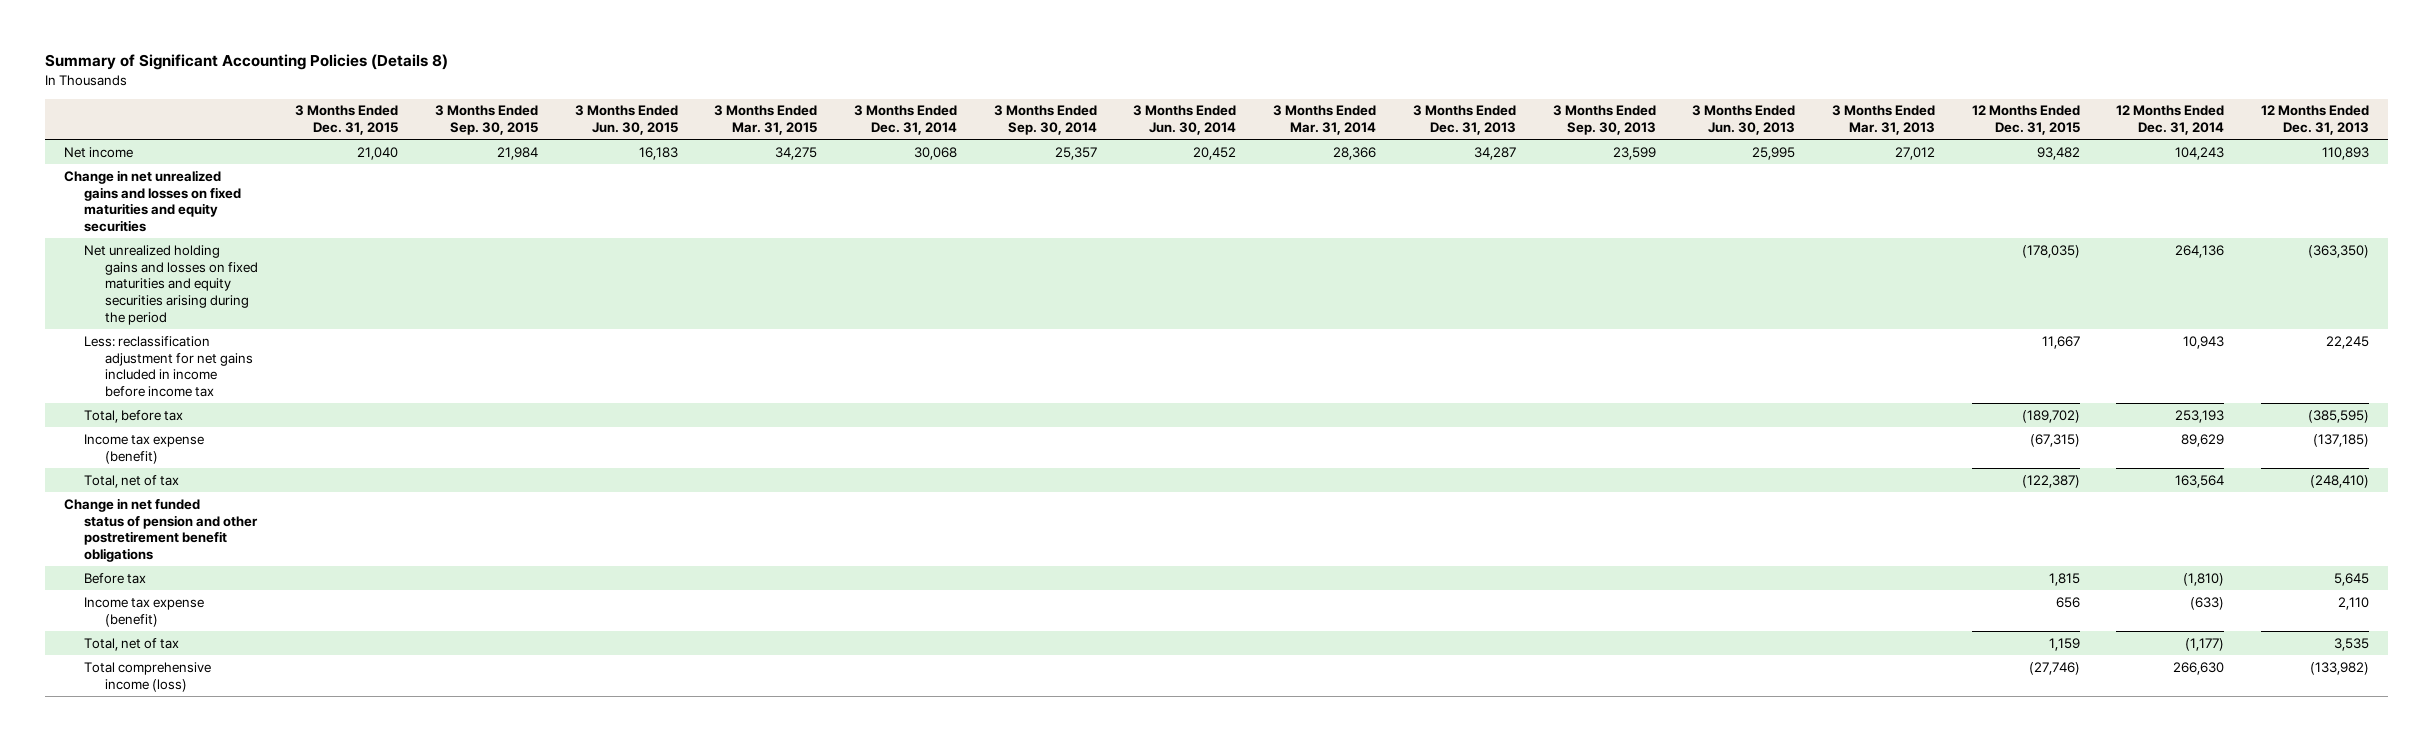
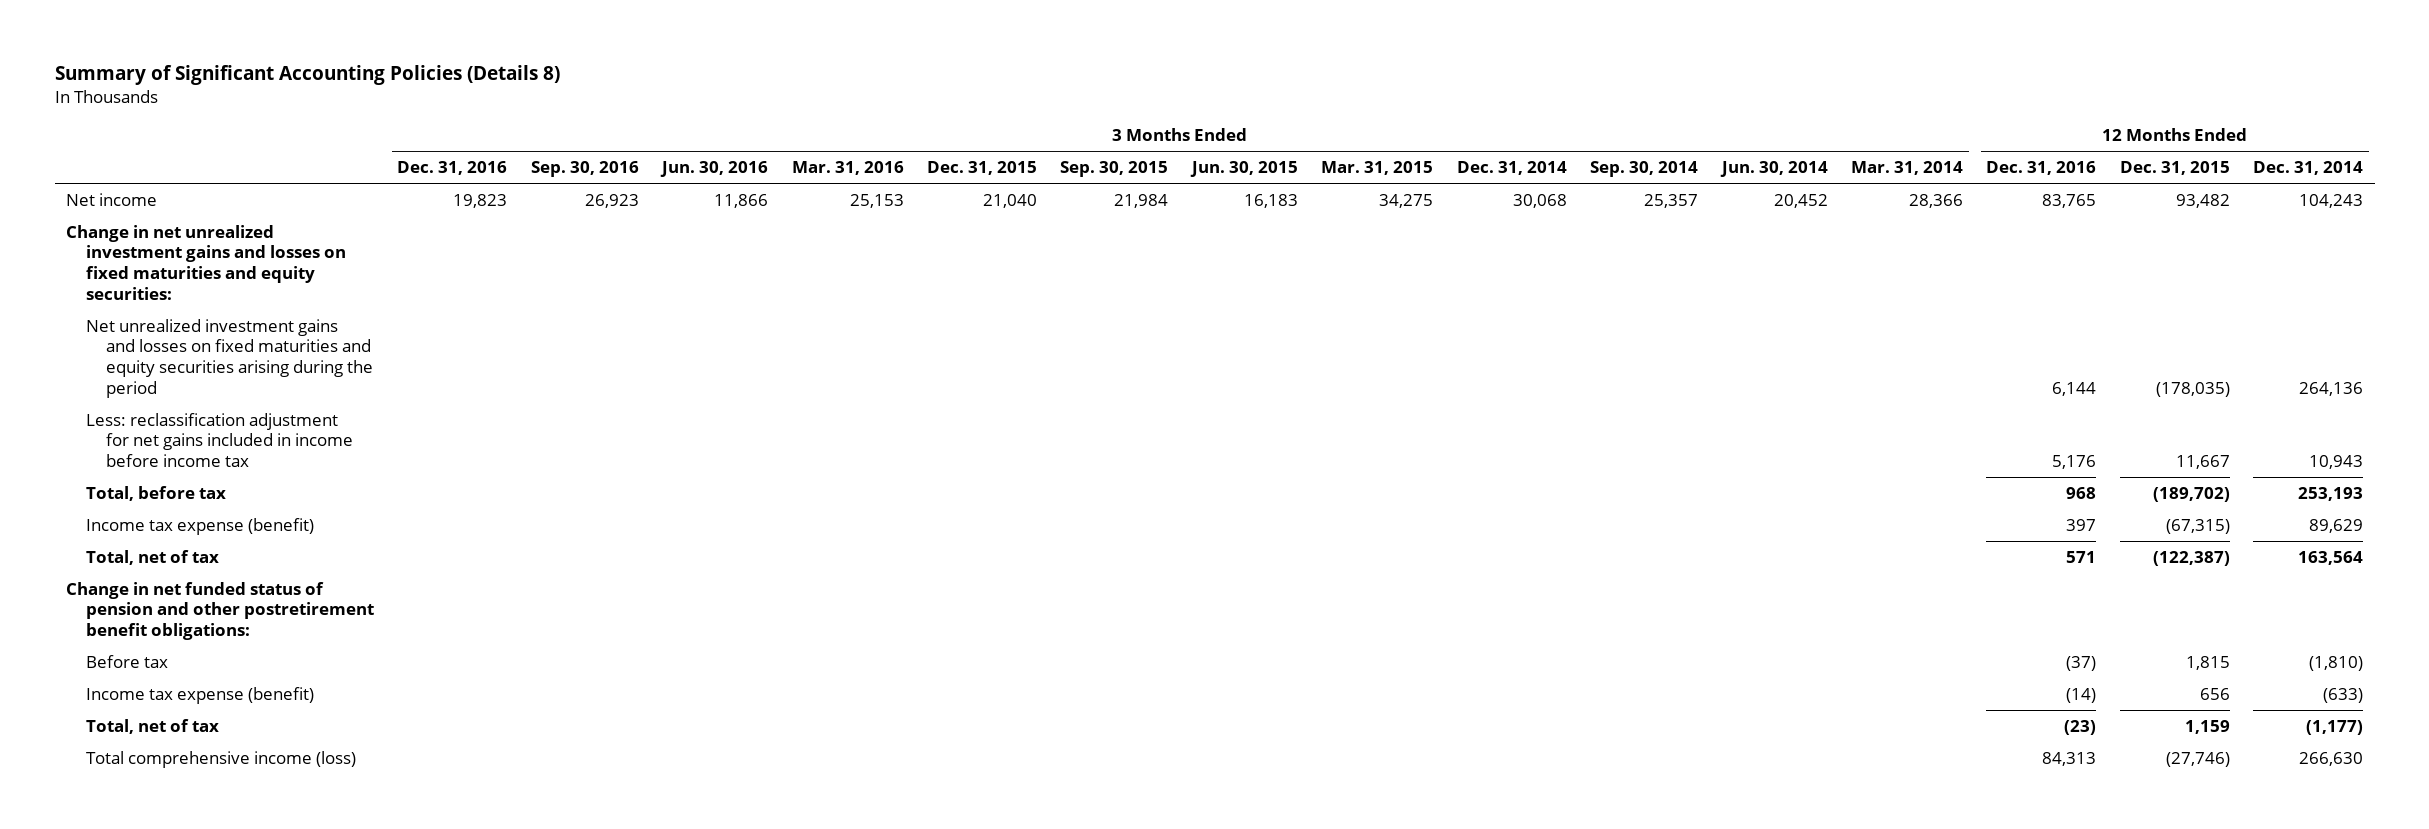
[1412,105,1516,136] 3 Months Ended Dec. 31, 2013 -> none
[1552,105,1656,136] 3 Months Ended Sep. 30, 2013 -> none
[1692,105,1796,136] 3 Months Ended Jun. 30, 2013 -> none
[1832,105,1936,136] 3 Months Ended Mar. 31, 2013 -> none
[2261,105,2370,136] 12 Months Ended Dec. 31, 2013 -> none
none -> [397,160,508,175] Dec. 31, 2016
none -> [530,160,639,177] Sep. 30, 2016
none -> [660,160,769,177] Jun. 30, 2016
none -> [791,160,904,175] Mar. 31, 2016
none -> [1986,160,2097,175] Dec. 31, 2016
[63,169,242,233] Change in net unrealized gains and losses on fixed maturities and equity securities -> [66,224,346,300] Change in net unrealized investment gains and losses on fixed maturities and equity securities:
[84,244,259,326] Net unrealized holding gains and losses on fixed maturities and equity securities arising during the period -> [85,318,373,398] Net unrealized investment gains and losses on fixed maturities and equity securities arising during the period
[63,497,259,563] Change in net funded status of pension and other postretirement benefit obligations -> [66,581,374,641] Change in net funded status of pension and other postretirement benefit obligations:

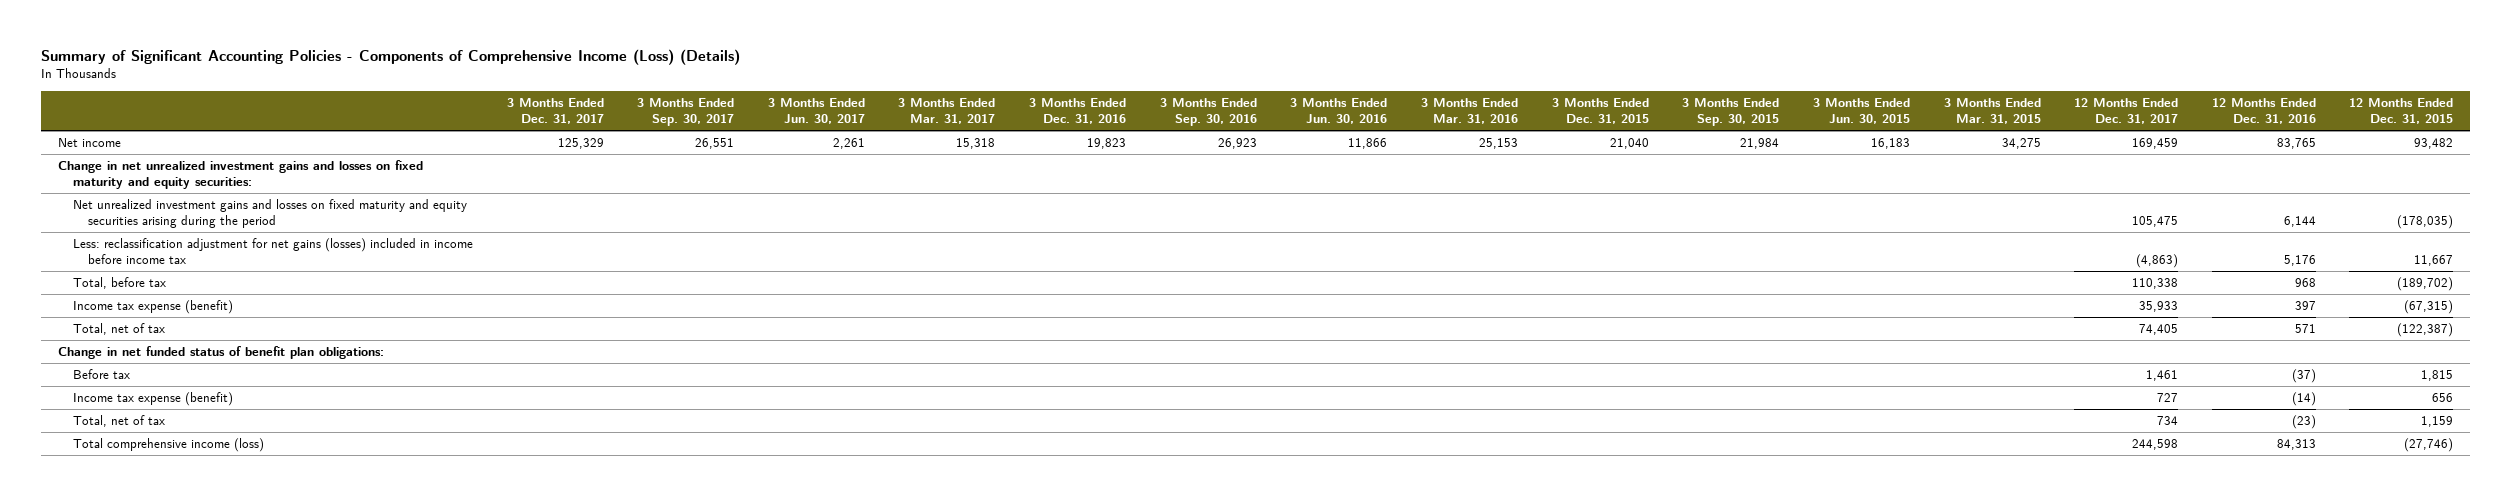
[54,65,560,86] Summary of Significant Accounting Policies (Details 8) -> [41,49,741,66] Summary of Significant Accounting Policies - Components of Comprehensive Income (Loss) (Details)
[1456,160,1567,175] Dec. 31, 2014 -> none
[1590,160,1699,177] Sep. 30, 2014 -> none
[1719,160,1828,177] Jun. 30, 2014 -> none
[1850,160,1963,175] Mar. 31, 2014 -> none
[2253,160,2364,175] Dec. 31, 2014 -> none
none -> [506,98,604,125] 3 Months Ended Dec. 31, 2017
none -> [637,98,735,127] 3 Months Ended Sep. 30, 2017
none -> [767,98,865,125] 3 Months Ended Jun. 30, 2017
none -> [898,98,996,125] 3 Months Ended Mar. 31, 2017
none -> [2074,98,2179,125] 12 Months Ended Dec. 31, 2017
[66,224,346,300] Change in net unrealized investment gains and losses on fixed maturities and equity securities: -> [57,159,423,189] Change in net unrealized investment gains and losses on fixed maturity and equity securities:
[85,318,373,398] Net unrealized investment gains and losses on fixed maturities and equity securities arising during the period -> [72,198,467,228] Net unrealized investment gains and losses on fixed maturity and equity securities arising during the period
[85,412,353,468] Less: reclassification adjustment for net gains included in income before income tax -> [72,237,473,264] Less: reclassification adjustment for net gains (losses) included in income before income tax
[66,581,374,641] Change in net funded status of pension and other postretirement benefit obligations: -> [57,345,384,359] Change in net funded status of benefit plan obligations:

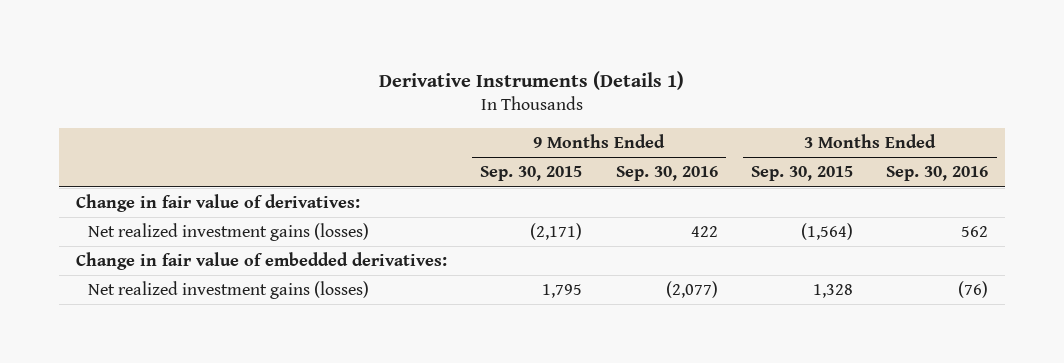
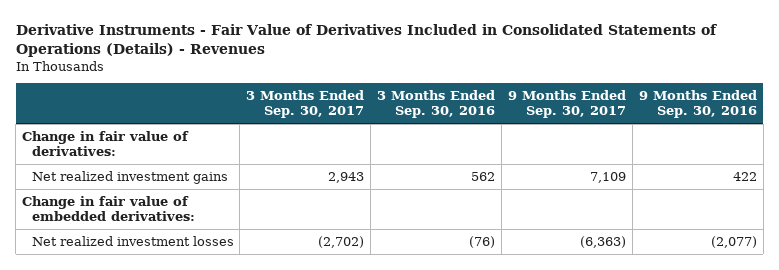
[379,70,685,90] Derivative Instruments (Details 1) -> [15,24,717,58] Derivative Instruments - Fair Value of Derivatives Included in Consolidated Statements of Operations (Details) - Revenues
[480,166,583,182] Sep. 30, 2015 -> none
[751,166,854,182] Sep. 30, 2015 -> none
none -> [246,89,365,119] 3 Months Ended Sep. 30, 2017
none -> [508,89,627,119] 9 Months Ended Sep. 30, 2017
[88,223,370,242] Net realized investment gains (losses) -> [31,170,228,184] Net realized investment gains
[88,281,370,300] Net realized investment gains (losses) -> [31,235,234,246] Net realized investment losses

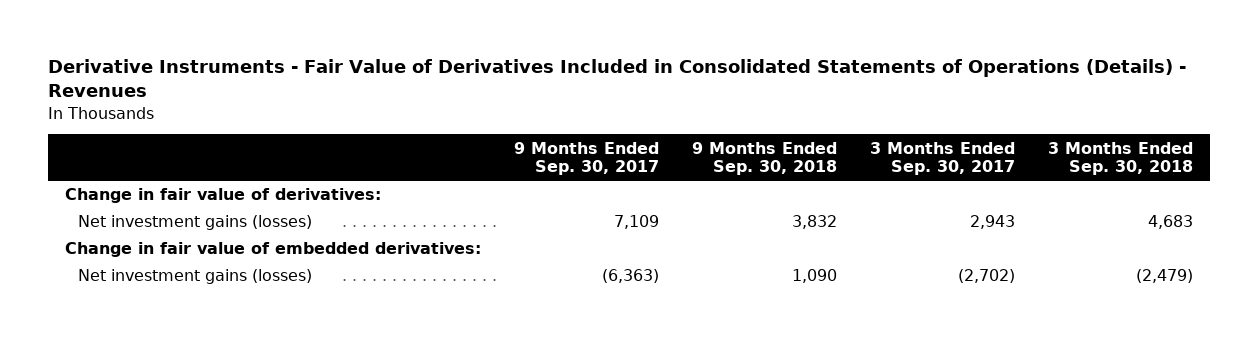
[377,89,496,119] 3 Months Ended Sep. 30, 2016 -> none
[639,89,758,119] 9 Months Ended Sep. 30, 2016 -> none
none -> [692,141,838,176] 9 Months Ended Sep. 30, 2018
none -> [1048,141,1194,176] 3 Months Ended Sep. 30, 2018
[31,170,228,184] Net realized investment gains -> [77,215,312,231] Net investment gains (losses)
[31,235,234,246] Net realized investment losses -> [77,269,312,285] Net investment gains (losses)

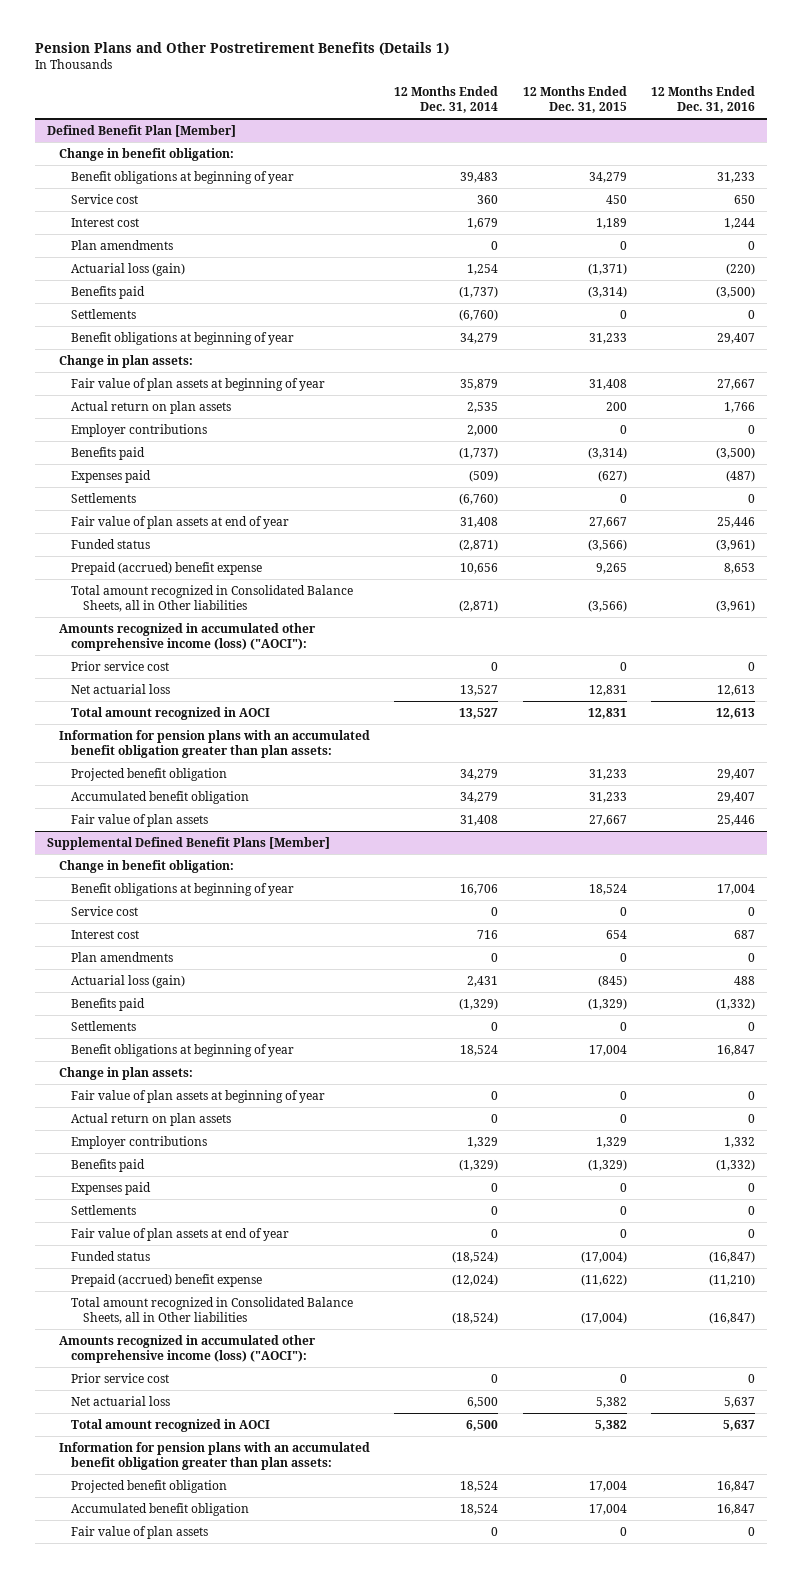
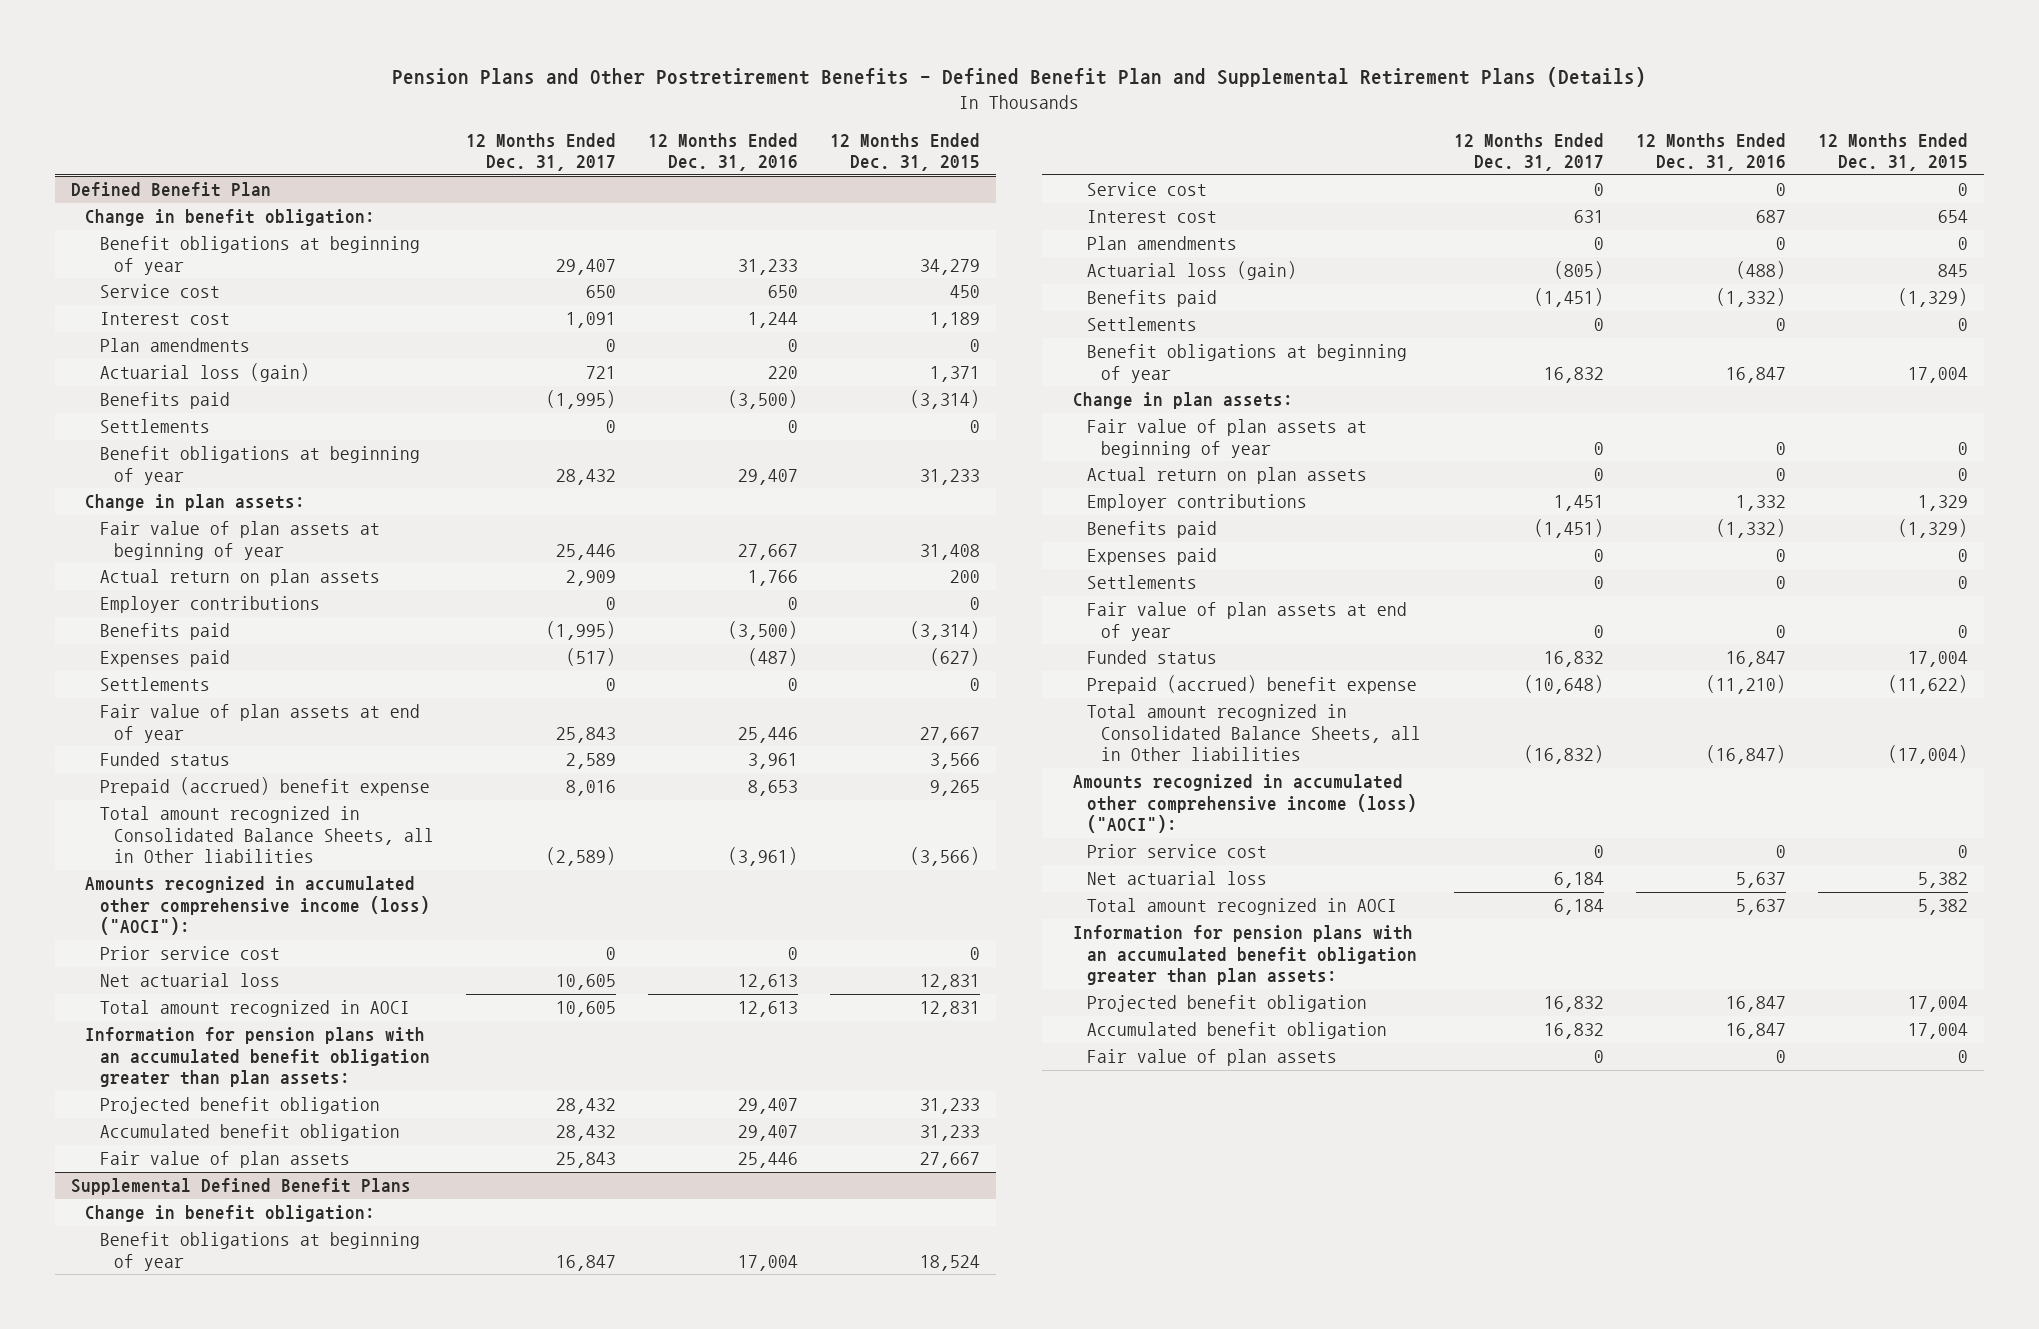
[34,41,449,55] Pension Plans and Other Postretirement Benefits (Details 1) -> [392,67,1647,88] Pension Plans and Other Postretirement Benefits - Defined Benefit Plan and Supplemental Retirement Plans (Details)
[394,86,499,114] 12 Months Ended Dec. 31, 2014 -> none
none -> [466,132,617,172] 12 Months Ended Dec. 31, 2017
[46,124,236,137] Defined Benefit Plan [Member] -> [70,182,271,198] Defined Benefit Plan
[587,262,627,275] (1,371) -> [930,366,981,383] 1,371
[726,262,756,275] (220) -> [768,366,799,380] 220
[587,538,627,551] (3,566) -> [930,753,981,770] 3,566
[716,538,756,551] (3,961) -> [748,753,799,770] 3,961
[46,836,330,850] Supplemental Defined Benefit Plans [Member] -> [70,1178,411,1196] Supplemental Defined Benefit Plans
[597,974,627,987] (845) -> [1937,264,1968,278] 845
[734,975,756,985] 488 -> [1735,261,1786,280] (488)
[580,1250,627,1263] (17,004) -> [1907,651,1968,668] 17,004
[709,1250,756,1263] (16,847) -> [1725,651,1786,668] 16,847

